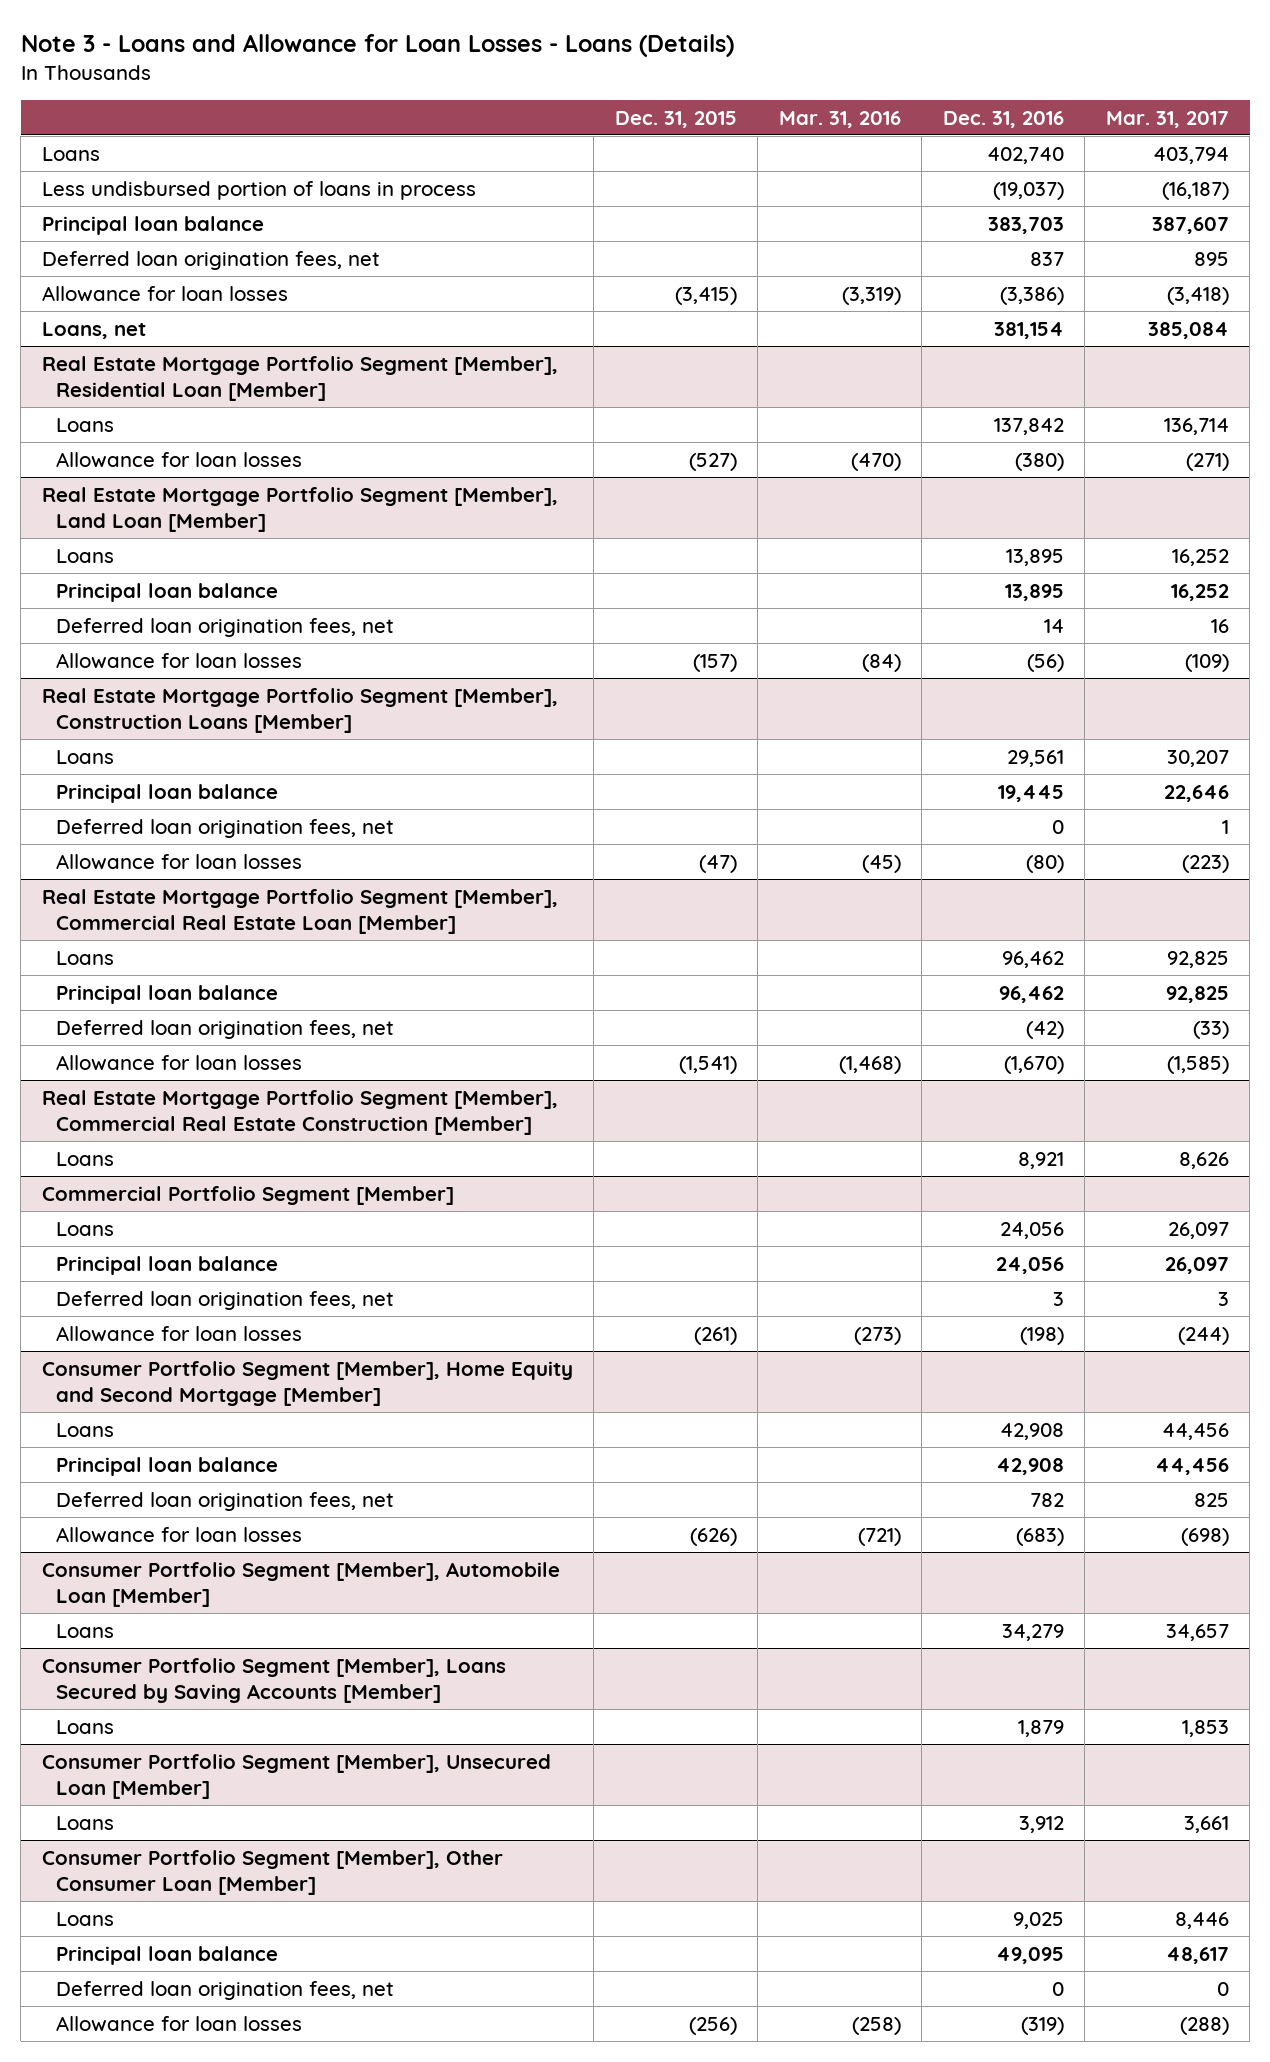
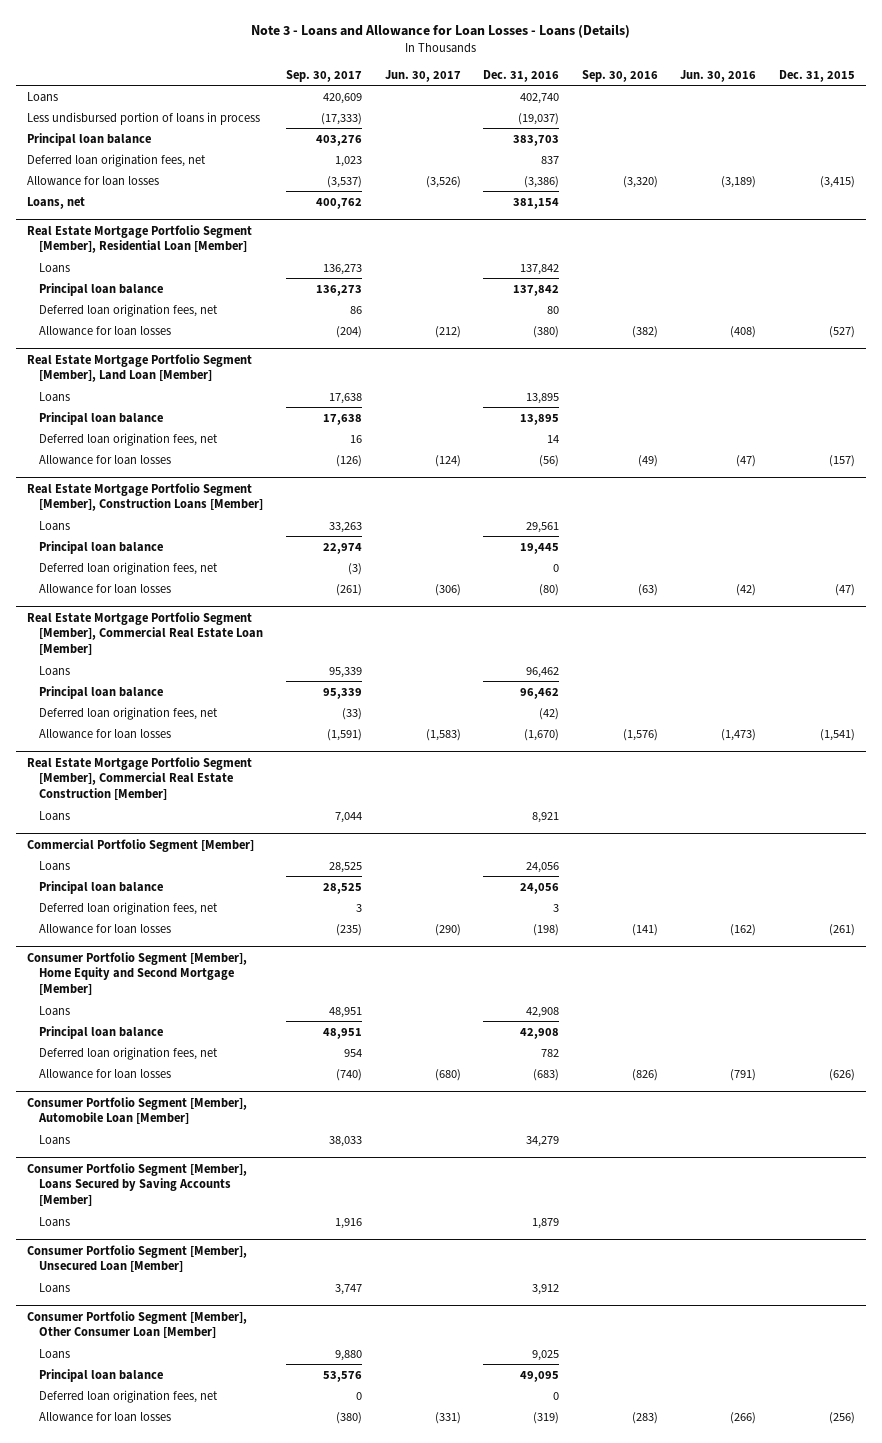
[778,110,901,128] Mar. 31, 2016 -> none
[1105,110,1229,128] Mar. 31, 2017 -> none
none -> [285,69,362,82] Sep. 30, 2017
none -> [384,69,461,82] Jun. 30, 2017
none -> [581,69,658,82] Sep. 30, 2016
none -> [680,69,757,82] Jun. 30, 2016
none -> [39,282,164,296] Principal loan balance
none -> [39,303,219,317] Deferred loan origination fees, net

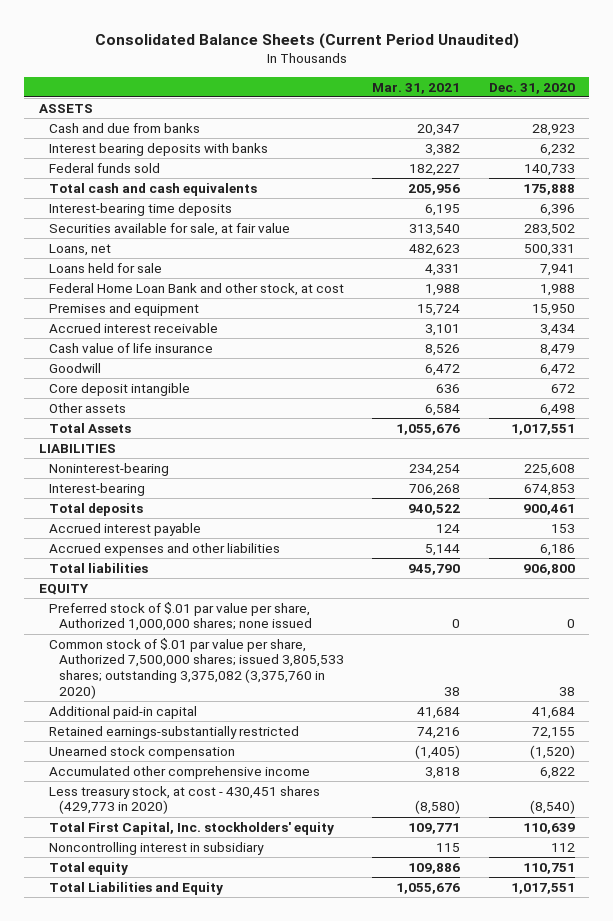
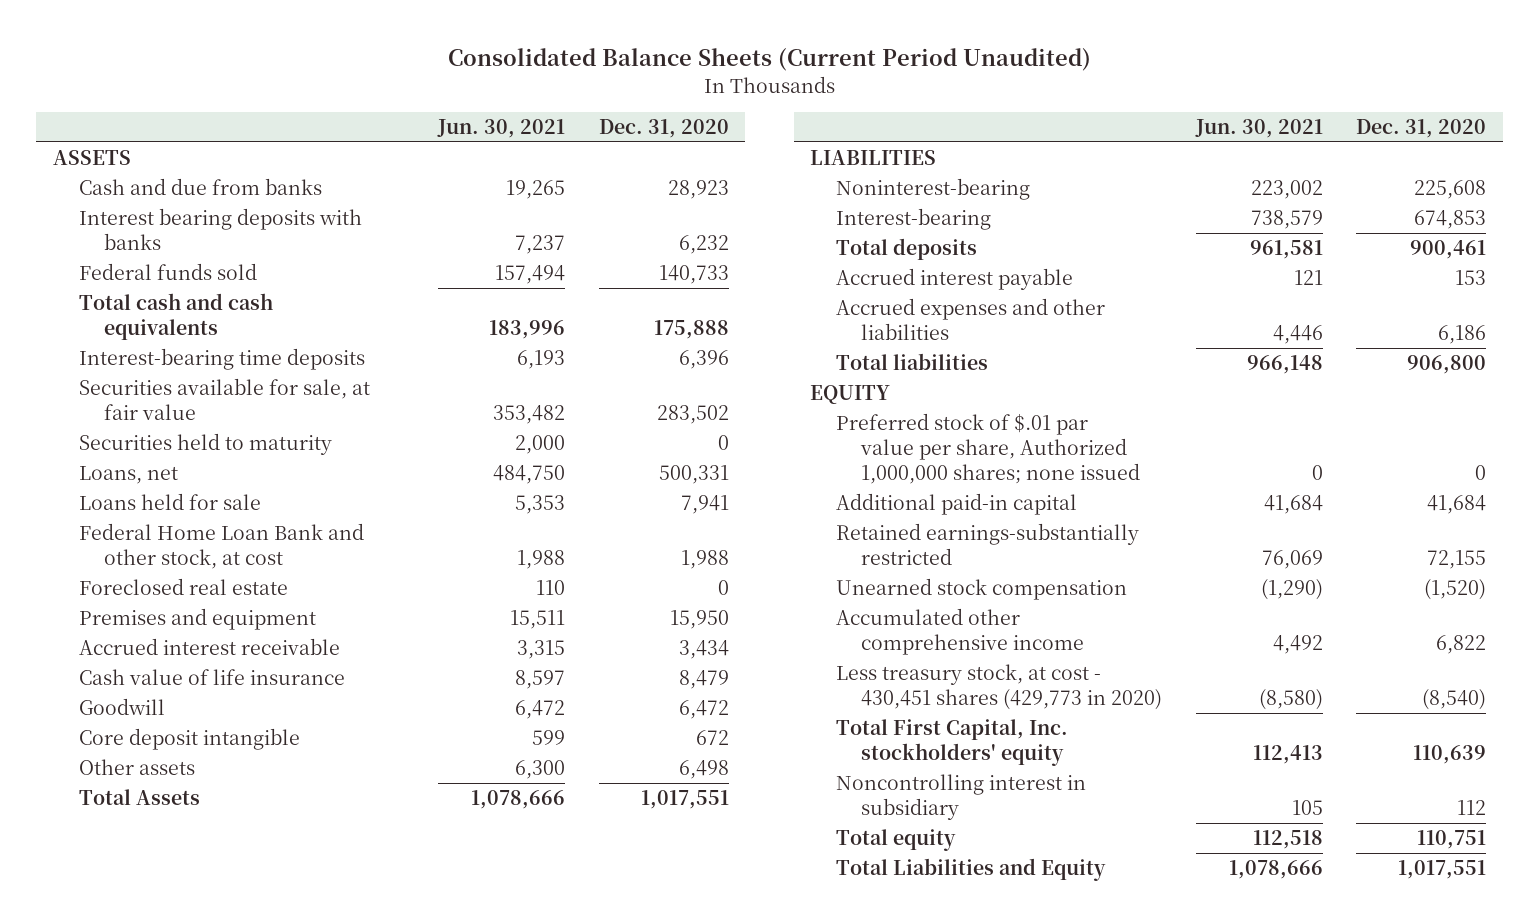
[372,82,461,94] Mar. 31, 2021 -> none
none -> [437,118,566,138] Jun. 30, 2021
none -> [78,433,332,456] Securities held to maturity
none -> [78,578,288,596] Foreclosed real estate
[48,637,345,699] Common stock of $.01 par value per share, Authorized 7,500,000 shares; issued 3,805,533 shares; outstanding 3,375,082 (3,375,760 in 2020) -> none

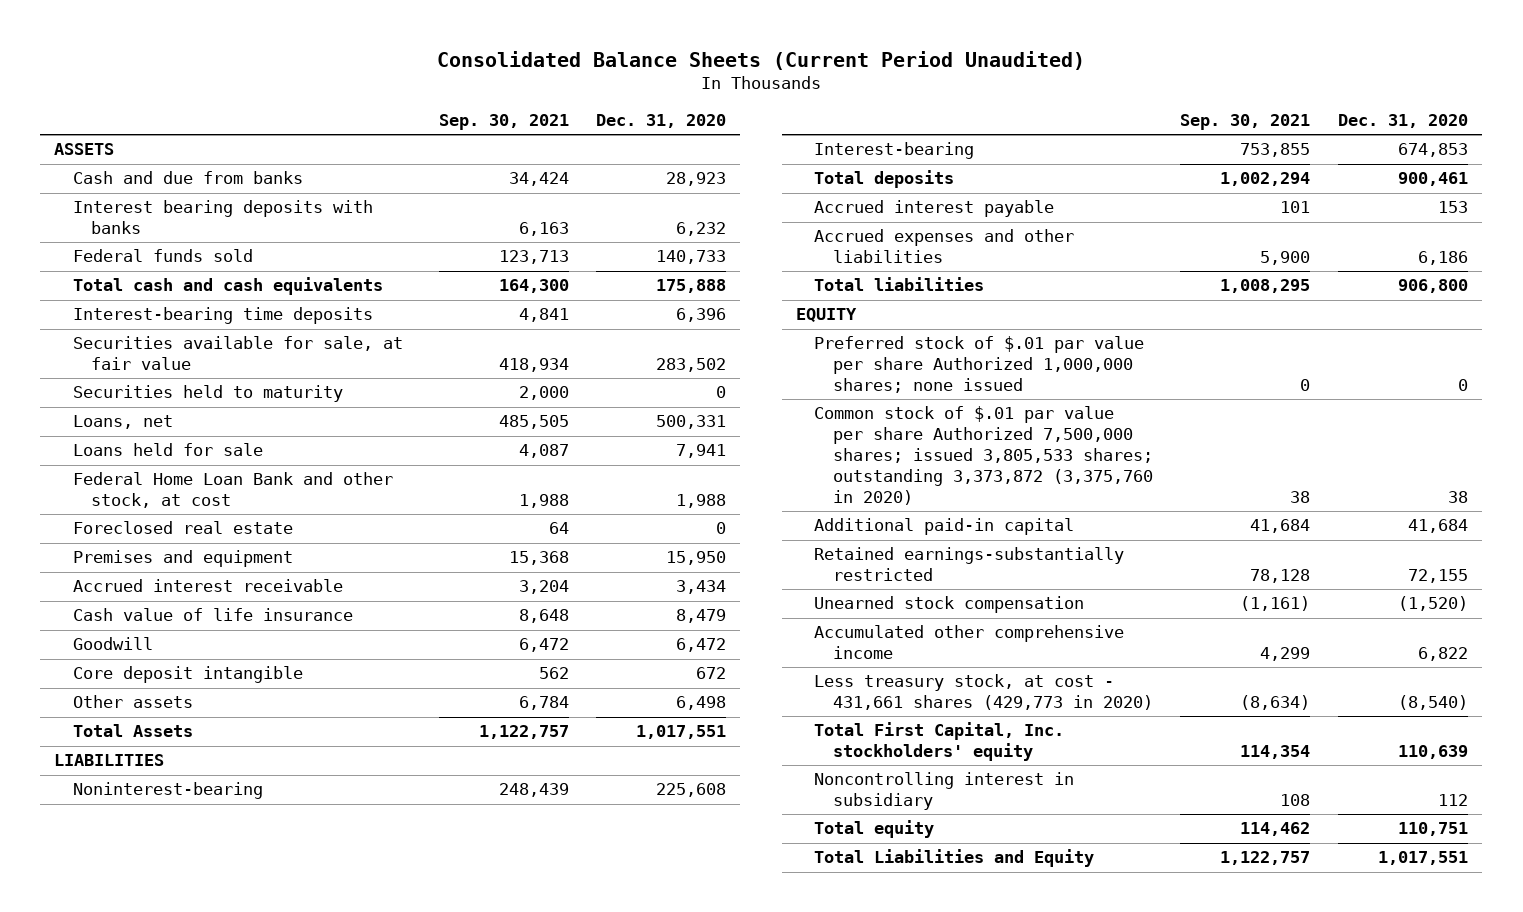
[437,118,566,138] Jun. 30, 2021 -> none
none -> [438,114,569,131] Sep. 30, 2021
[835,413,1141,484] Preferred stock of $.01 par value per share, Authorized 1,000,000 shares; none issued -> [814,336,1145,394] Preferred stock of $.01 par value per share Authorized 1,000,000 shares; none issued
none -> [814,406,1153,505] Common stock of $.01 par value per share Authorized 7,500,000 shares; issued 3,805,533 shares; outstanding 3,373,872 (3,375,760 in 2020)
[835,664,1163,711] Less treasury stock, at cost - 430,451 shares (429,773 in 2020) -> [814,674,1153,711] Less treasury stock, at cost - 431,661 shares (429,773 in 2020)

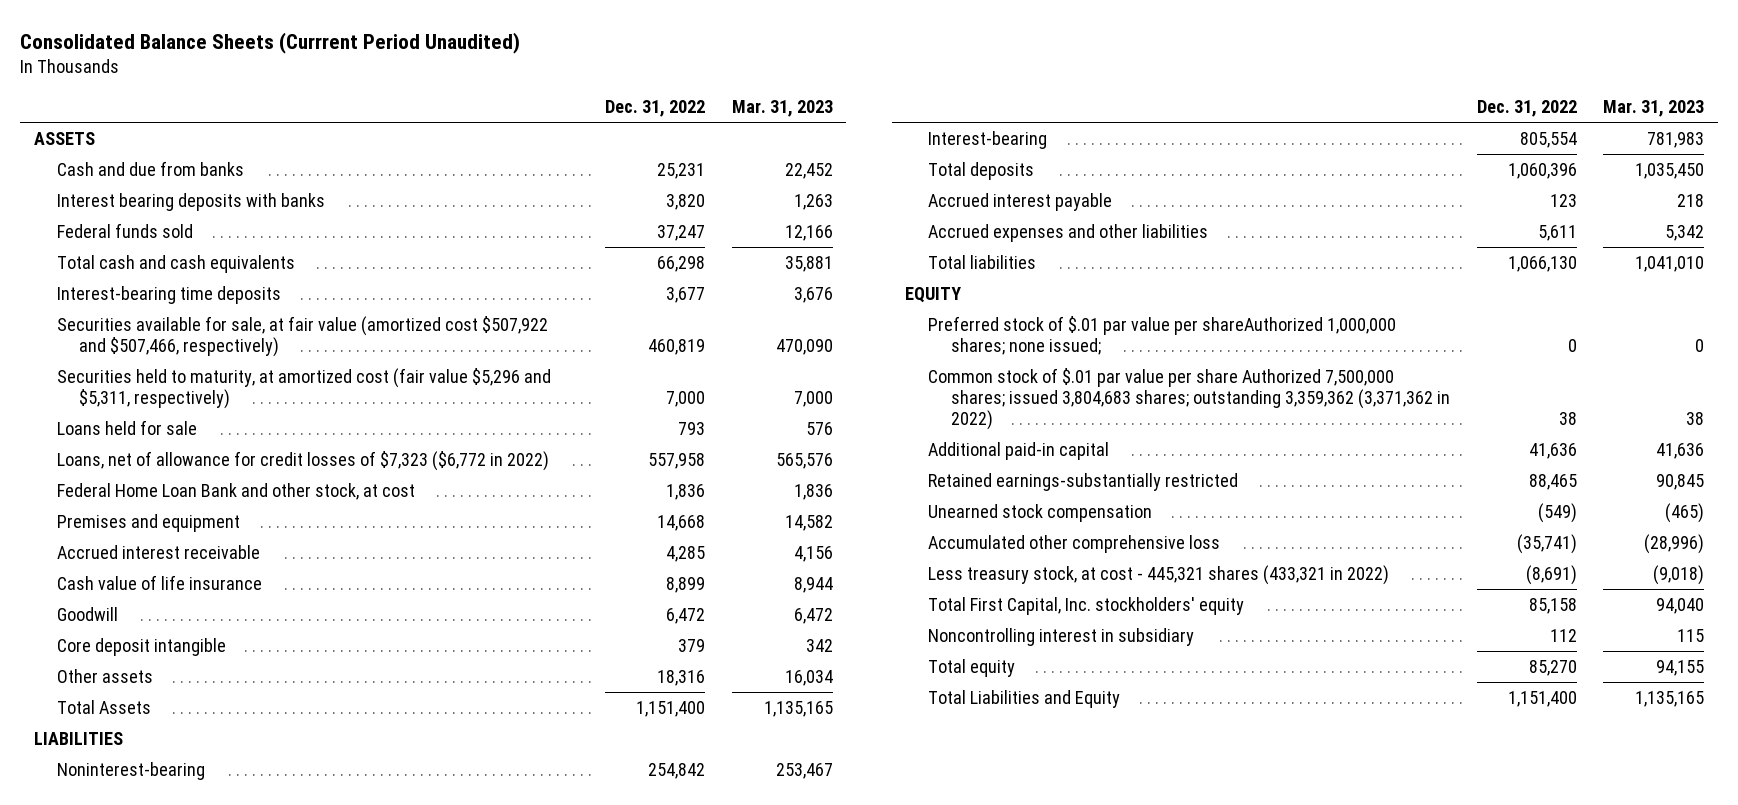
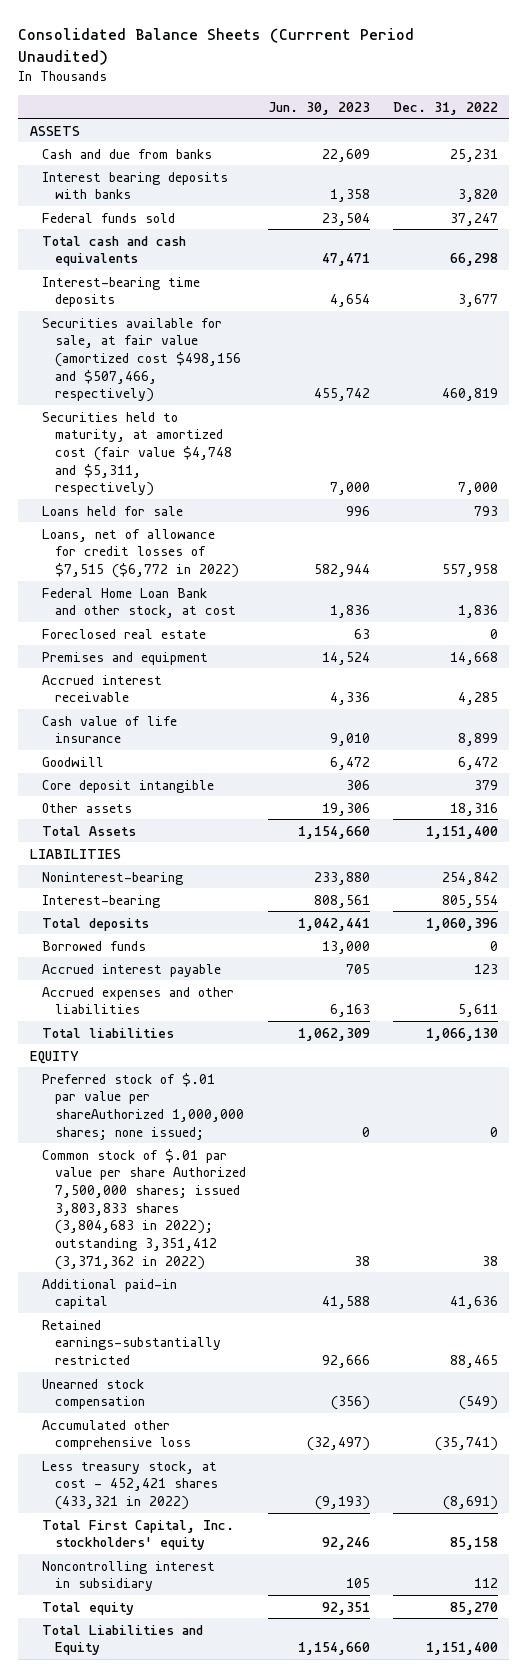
[731,100,833,118] Mar. 31, 2023 -> none
none -> [268,101,371,115] Jun. 30, 2023
[56,315,548,357] Securities available for sale, at fair value (amortized cost $507,922 and $507,466, respectively) -> [42,317,241,403] Securities available for sale, at fair value (amortized cost $498,156 and $507,466, respectively)
[56,367,551,409] Securities held to maturity, at amortized cost (fair value $5,296 and $5,311, respectively) -> [42,411,232,497] Securities held to maturity, at amortized cost (fair value $4,748 and $5,311, respectively)
[56,450,549,471] Loans, net of allowance for credit losses of $7,323 ($6,772 in 2022) -> [42,528,239,578] Loans, net of allowance for credit losses of $7,515 ($6,772 in 2022)
none -> [42,628,207,639] Foreclosed real estate
none -> [42,940,147,951] Borrowed funds
[928,367,1450,430] Common stock of $.01 par value per share Authorized 7,500,000 shares; issued 3,804,683 shares; outstanding 3,359,362 (3,371,362 in 2022) -> [42,1148,246,1270] Common stock of $.01 par value per share Authorized 7,500,000 shares; issued 3,803,833 shares (3,804,683 in 2022); outstanding 3,351,412 (3,371,362 in 2022)
[928,564,1390,585] Less treasury stock, at cost - 445,321 shares (433,321 in 2022) -> [42,1460,218,1510] Less treasury stock, at cost - 452,421 shares (433,321 in 2022)

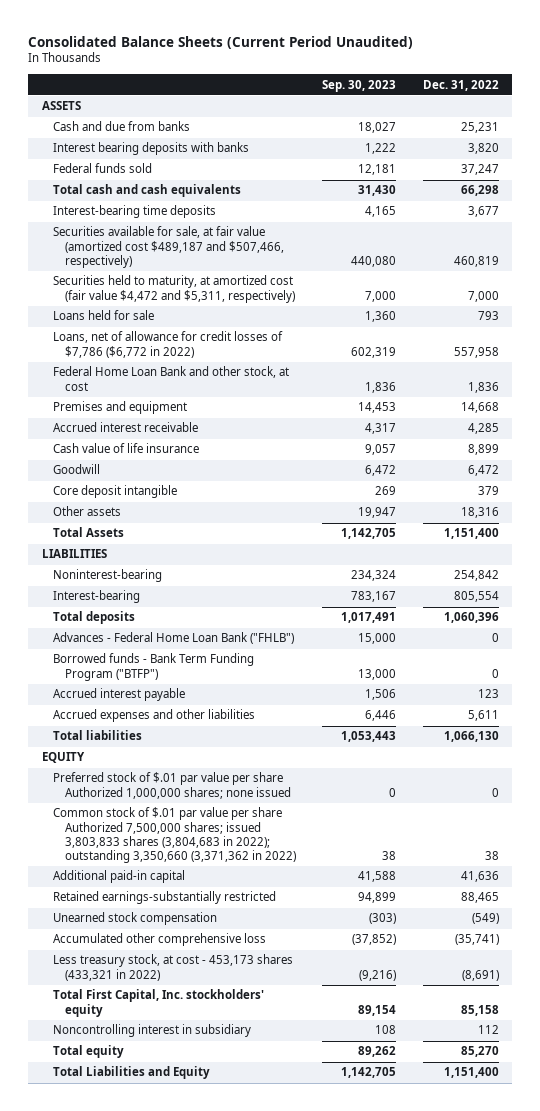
[18,28,415,66] Consolidated Balance Sheets (Currrent Period Unaudited) -> [28,35,414,49] Consolidated Balance Sheets (Current Period Unaudited)
[268,101,371,115] Jun. 30, 2023 -> none
none -> [322,79,397,92] Sep. 30, 2023
[42,317,241,403] Securities available for sale, at fair value (amortized cost $498,156 and $507,466, respectively) -> [53,226,285,268] Securities available for sale, at fair value (amortized cost $489,187 and $507,466, respectively)
[42,411,232,497] Securities held to maturity, at amortized cost (fair value $4,748 and $5,311, respectively) -> [53,275,296,303] Securities held to maturity, at amortized cost (fair value $4,472 and $5,311, respectively)
[42,528,239,578] Loans, net of allowance for credit losses of $7,515 ($6,772 in 2022) -> [53,331,284,358] Loans, net of allowance for credit losses of $7,786 ($6,772 in 2022)
[42,628,207,639] Foreclosed real estate -> none
none -> [53,632,295,645] Advances - Federal Home Loan Bank ("FHLB")
[42,940,147,951] Borrowed funds -> [53,653,255,681] Borrowed funds - Bank Term Funding Program ("BTFP")
[42,1072,244,1140] Preferred stock of $.01 par value per shareAuthorized 1,000,000 shares; none issued; -> [53,772,292,799] Preferred stock of $.01 par value per share Authorized 1,000,000 shares; none issued
[42,1148,246,1270] Common stock of $.01 par value per share Authorized 7,500,000 shares; issued 3,803,833 shares (3,804,683 in 2022); outstanding 3,351,412 (3,371,362 in 2022) -> [53,807,297,864] Common stock of $.01 par value per share Authorized 7,500,000 shares; issued 3,803,833 shares (3,804,683 in 2022); outstanding 3,350,660 (3,371,362 in 2022)
[42,1460,218,1510] Less treasury stock, at cost - 452,421 shares (433,321 in 2022) -> [53,954,294,981] Less treasury stock, at cost - 453,173 shares (433,321 in 2022)

